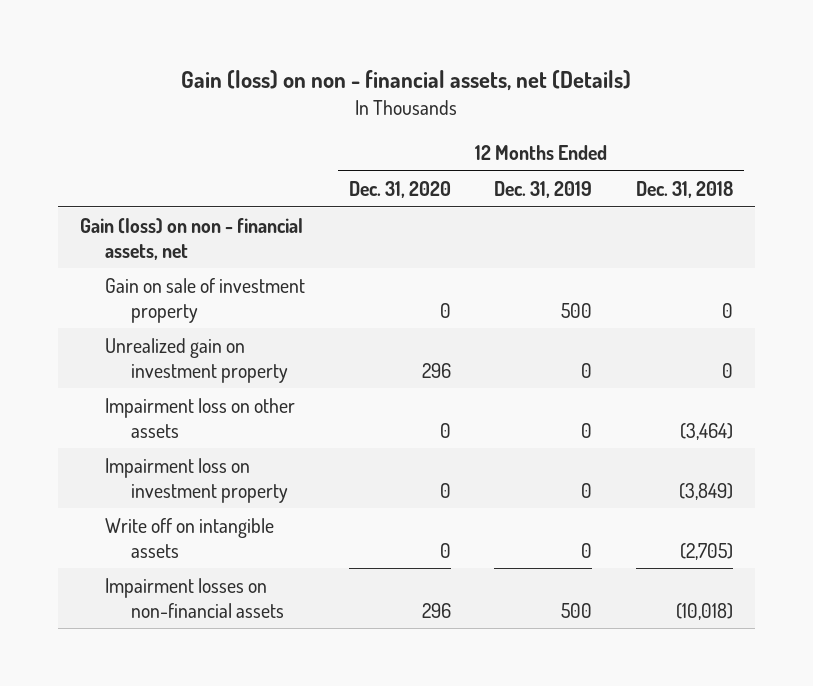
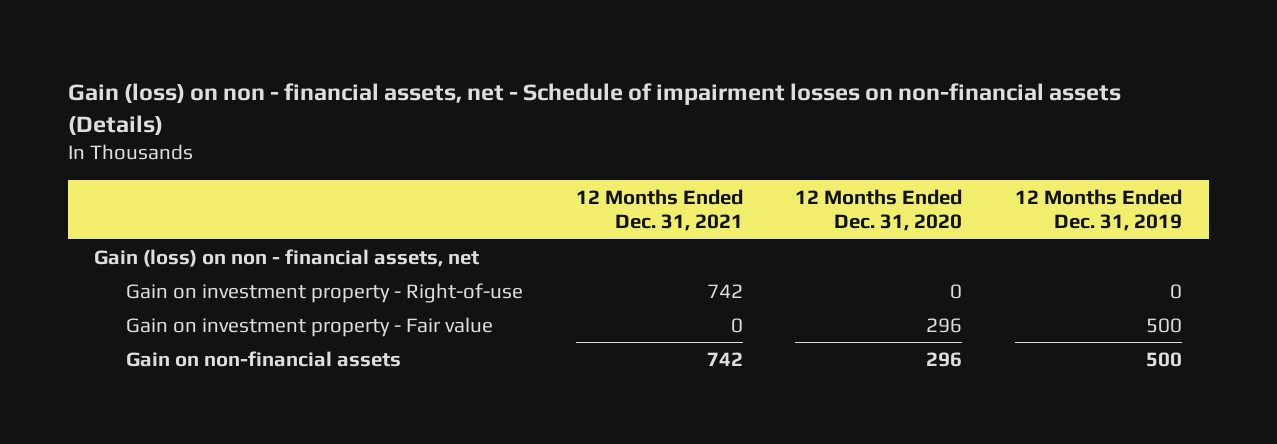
[181,70,632,92] Gain (loss) on non - financial assets, net (Details) -> [67,82,1121,135] Gain (loss) on non - financial assets, net - Schedule of impairment losses on non-financial assets (Details)
[635,180,733,198] Dec. 31, 2018 -> none
none -> [575,188,743,232] 12 Months Ended Dec. 31, 2021
[105,398,296,438] Impairment loss on other assets -> none
[105,458,288,503] Impairment loss on investment property -> none
[105,518,275,558] Write off on intangible assets -> none
[105,278,306,323] Gain on sale of investment property -> [125,282,523,303] Gain on investment property - Right-of-use
[561,302,593,318] 500 -> [1170,283,1183,299] 0
[105,338,288,383] Unrealized gain on investment property -> [125,316,493,337] Gain on investment property - Fair value
[581,362,593,378] 0 -> [1146,317,1183,333] 500
[105,578,284,618] Impairment losses on non-financial assets -> [125,350,401,367] Gain on non-financial assets

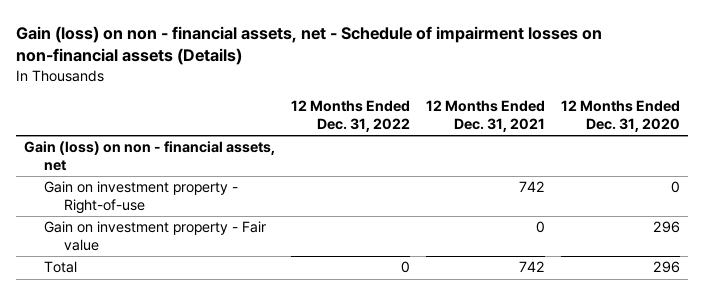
[1015,188,1183,232] 12 Months Ended Dec. 31, 2019 -> none
none -> [291,100,411,133] 12 Months Ended Dec. 31, 2022
[125,350,401,367] Gain on non-financial assets -> [44,261,78,274] Total

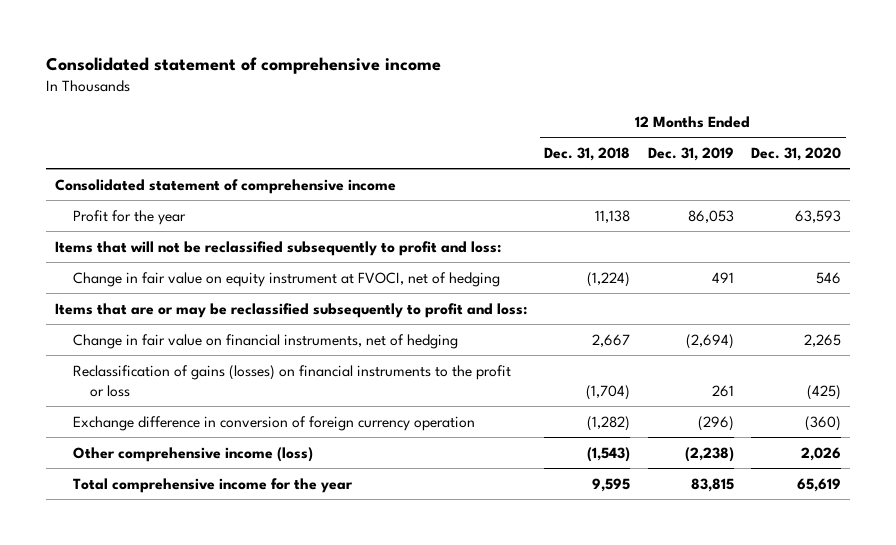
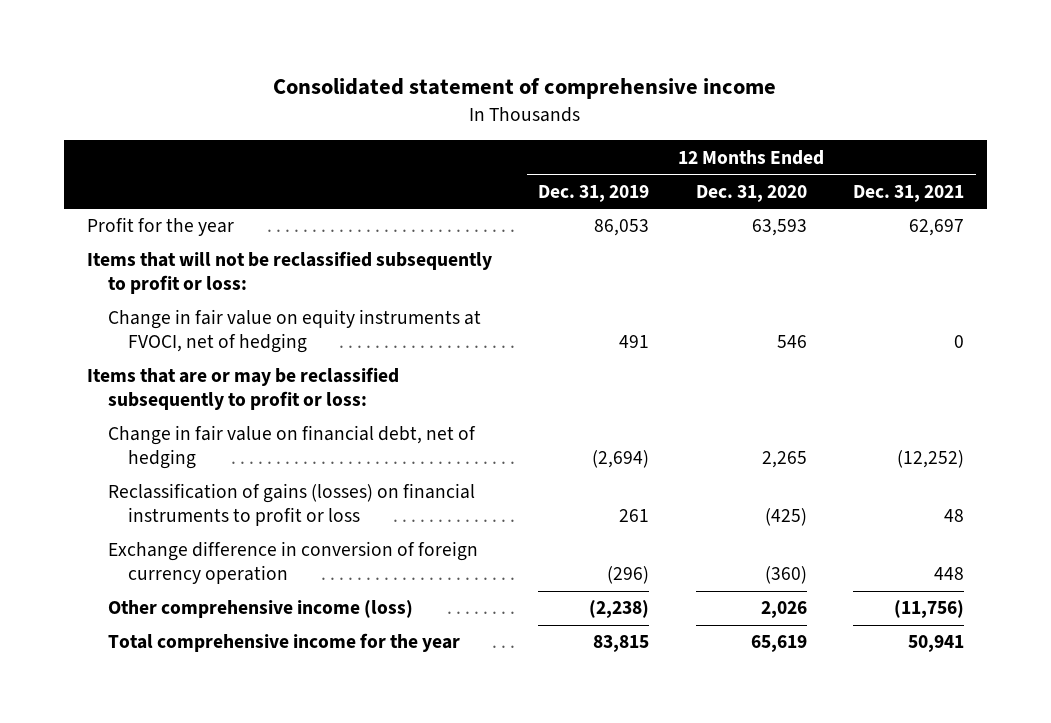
[544,147,631,162] Dec. 31, 2018 -> none
none -> [852,184,964,202] Dec. 31, 2021
[54,178,396,194] Consolidated statement of comprehensive income -> none
[54,240,501,256] Items that will not be reclassified subsequently to profit and loss: -> [86,251,492,295] Items that will not be reclassified subsequently to profit or loss:
[72,271,500,287] Change in fair value on equity instrument at FVOCI, net of hedging -> [107,309,481,354] Change in fair value on equity instruments at FVOCI, net of hedging
[54,302,527,318] Items that are or may be reclassified subsequently to profit and loss: -> [86,367,399,411] Items that are or may be reclassified subsequently to profit or loss:
[72,333,458,349] Change in fair value on financial instruments, net of hedging -> [107,425,476,470] Change in fair value on financial debt, net of hedging
[72,364,511,397] Reclassification of gains (losses) on financial instruments to the profit or loss -> [107,483,475,527] Reclassification of gains (losses) on financial instruments to profit or loss

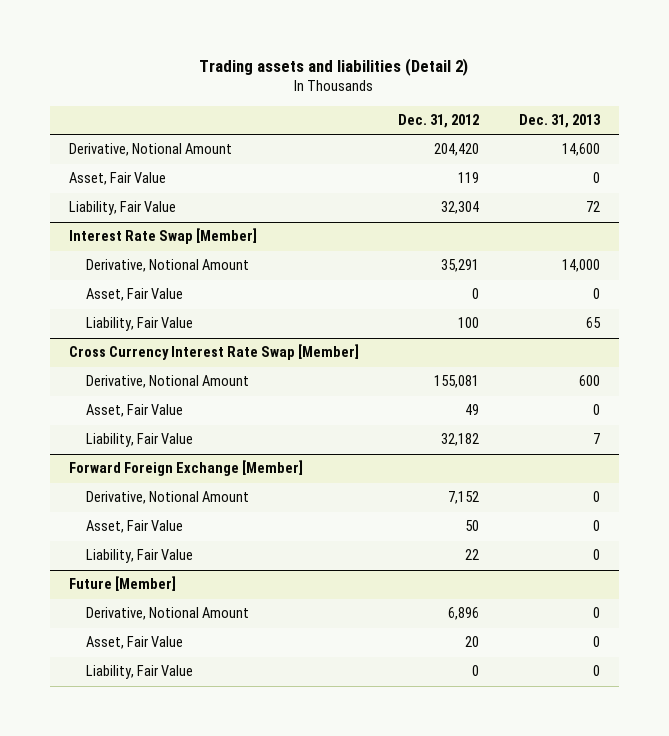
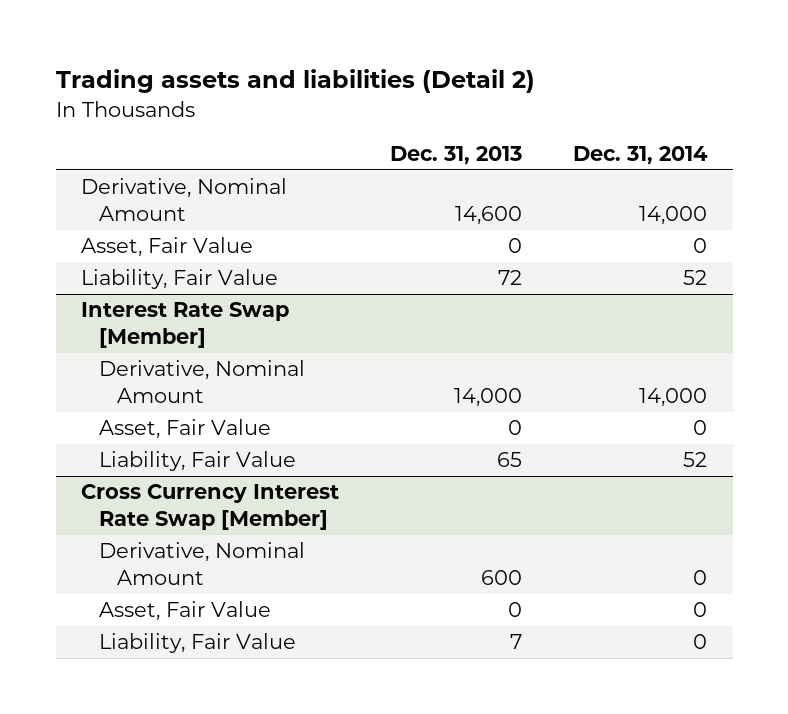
[398,114,480,129] Dec. 31, 2012 -> none
none -> [573,146,709,166] Dec. 31, 2014
[69,143,233,157] Derivative, Notional Amount -> [81,178,288,222] Derivative, Nominal Amount
[86,259,250,273] Derivative, Notional Amount -> [99,360,306,404] Derivative, Nominal Amount
[86,375,250,389] Derivative, Notional Amount -> [99,542,306,586] Derivative, Nominal Amount
[69,460,304,477] Forward Foreign Exchange [Member] -> none
[86,491,250,505] Derivative, Notional Amount -> none
[86,520,184,534] Asset, Fair Value -> none
[86,549,194,564] Liability, Fair Value -> none
[69,576,177,592] Future [Member] -> none
[86,607,250,621] Derivative, Notional Amount -> none
[86,636,184,650] Asset, Fair Value -> none
[86,665,194,680] Liability, Fair Value -> none

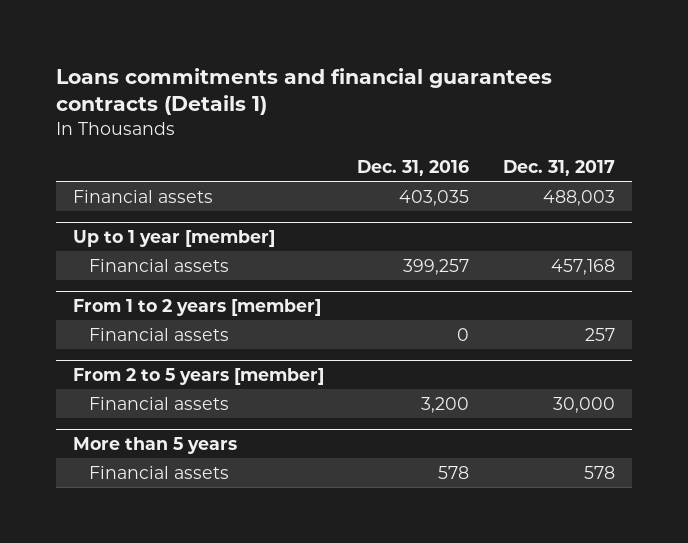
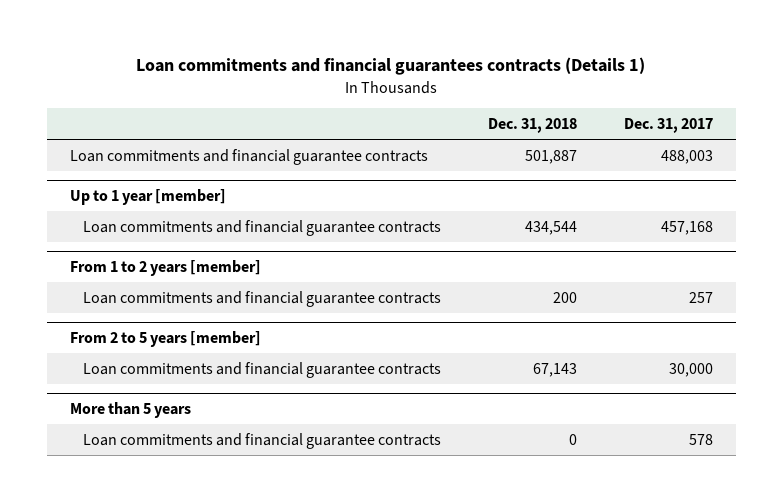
[56,67,553,116] Loans commitments and financial guarantees contracts (Details 1) -> [136,57,646,76] Loan commitments and financial guarantees contracts (Details 1)
[357,160,470,177] Dec. 31, 2016 -> none
none -> [487,118,577,134] Dec. 31, 2018
[73,189,214,203] Financial assets -> [70,148,429,165] Loan commitments and financial guarantee contracts
[88,258,229,272] Financial assets -> [82,219,441,236] Loan commitments and financial guarantee contracts
[88,327,229,341] Financial assets -> [82,290,441,307] Loan commitments and financial guarantee contracts
[88,396,229,410] Financial assets -> none
none -> [82,361,441,378] Loan commitments and financial guarantee contracts
[88,465,229,479] Financial assets -> [82,432,441,449] Loan commitments and financial guarantee contracts

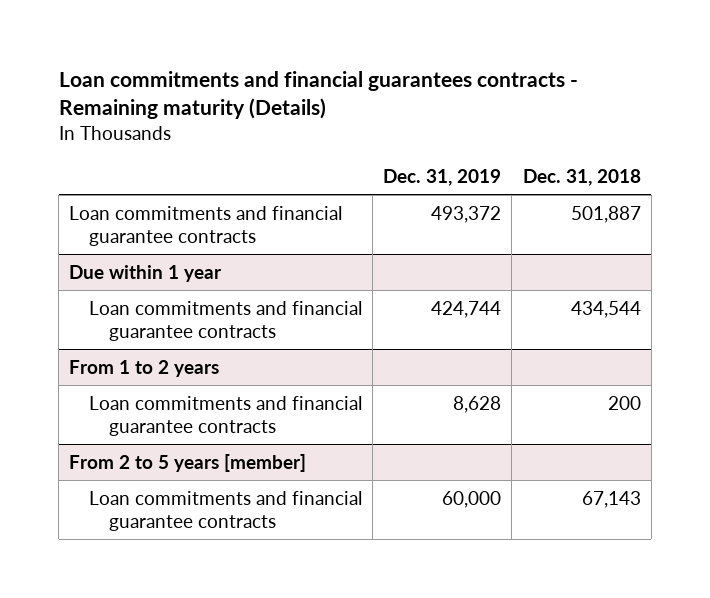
[136,57,646,76] Loan commitments and financial guarantees contracts (Details 1) -> [58,70,578,120] Loan commitments and financial guarantees contracts - Remaining maturity (Details)
[623,118,713,134] Dec. 31, 2017 -> none
none -> [383,168,502,186] Dec. 31, 2019
[70,188,227,205] Up to 1 year [member] -> [69,264,223,282] Due within 1 year
[70,259,262,276] From 1 to 2 years [member] -> [69,359,220,377] From 1 to 2 years
[70,401,192,418] More than 5 years -> none
[82,432,441,449] Loan commitments and financial guarantee contracts -> none

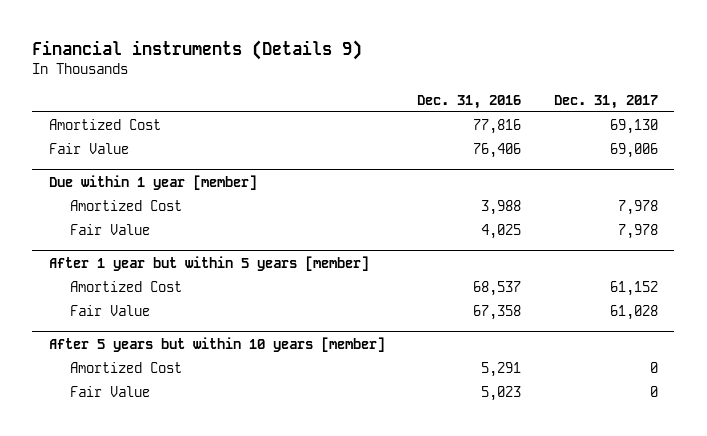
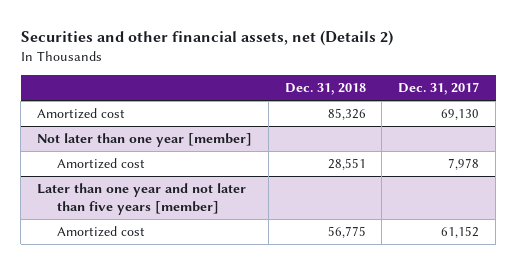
[32,39,363,60] Financial instruments (Details 9) -> [20,30,393,47] Securities and other financial assets, net (Details 2)
[417,94,522,109] Dec. 31, 2016 -> none
none -> [284,83,366,96] Dec. 31, 2018
[48,143,129,155] Fair Value -> none
[70,224,151,236] Fair Value -> none
[70,305,151,317] Fair Value -> none
[48,336,385,352] After 5 years but within 10 years [member] -> none
[70,362,183,374] Amortized Cost -> none
[70,386,151,398] Fair Value -> none
[48,119,161,131] Amortized Cost -> [36,108,125,120] Amortized cost
[48,174,257,190] Due within 1 year [member] -> [36,133,252,148] Not later than one year [member]
[70,200,183,212] Amortized Cost -> [56,158,145,170] Amortized cost
[48,255,369,271] After 1 year but within 5 years [member] -> [36,183,246,216] Later than one year and not later than five years [member]
[70,281,183,293] Amortized Cost -> [56,226,145,238] Amortized cost

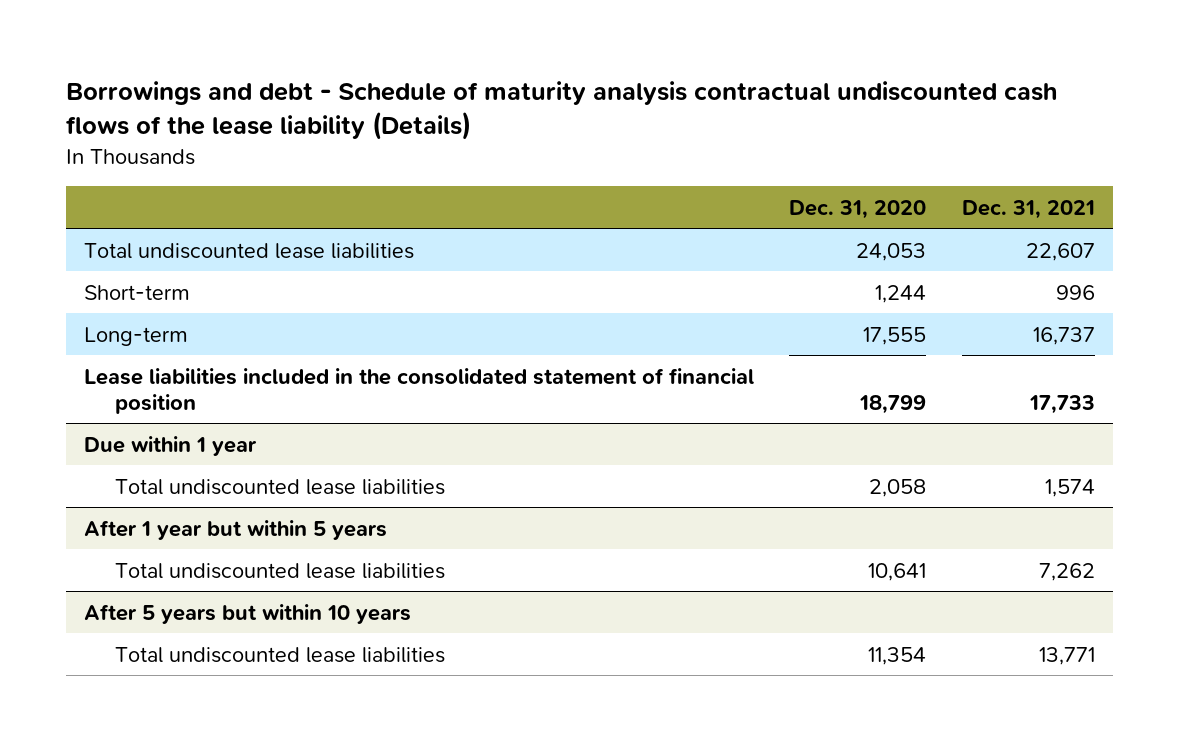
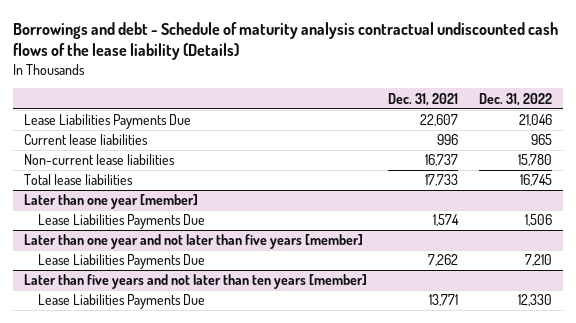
[789,199,927,219] Dec. 31, 2020 -> none
none -> [479,92,553,106] Dec. 31, 2022
[83,242,414,259] Total undiscounted lease liabilities -> [23,114,191,130] Lease Liabilities Payments Due
[83,284,190,300] Short-term -> [23,134,148,146] Current lease liabilities
[83,326,188,346] Long-term -> [23,154,175,166] Non-current lease liabilities
[83,367,754,414] Lease liabilities included in the consolidated statement of financial position -> [23,174,133,186] Total lease liabilities
[83,435,257,456] Due within 1 year -> [23,194,198,210] Later than one year [member]
[115,478,446,495] Total undiscounted lease liabilities -> [37,214,205,230] Lease Liabilities Payments Due
[83,519,387,540] After 1 year but within 5 years -> [23,234,363,250] Later than one year and not later than five years [member]
[115,562,446,579] Total undiscounted lease liabilities -> [37,254,205,270] Lease Liabilities Payments Due
[83,603,411,624] After 5 years but within 10 years -> [23,274,367,290] Later than five years and not later than ten years [member]
[115,646,446,663] Total undiscounted lease liabilities -> [37,294,205,310] Lease Liabilities Payments Due

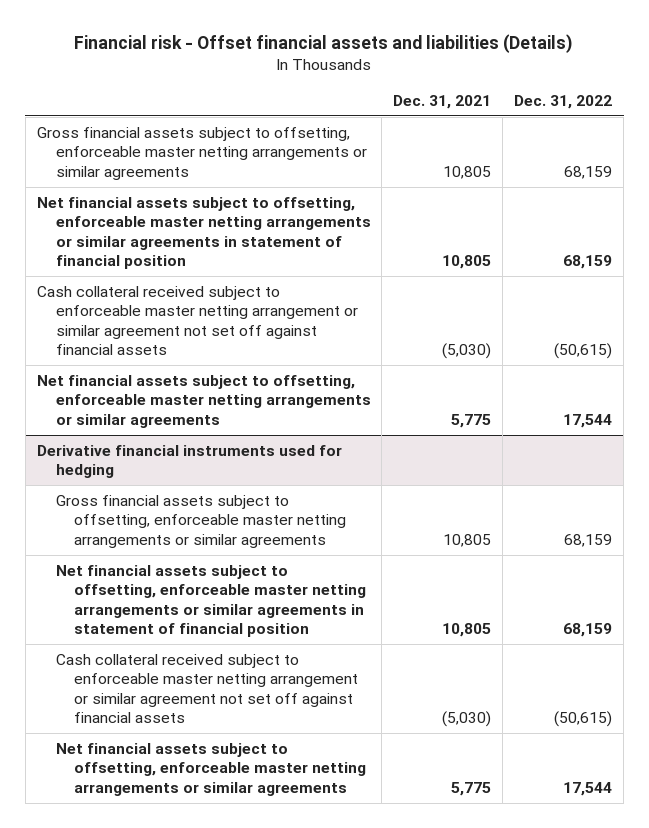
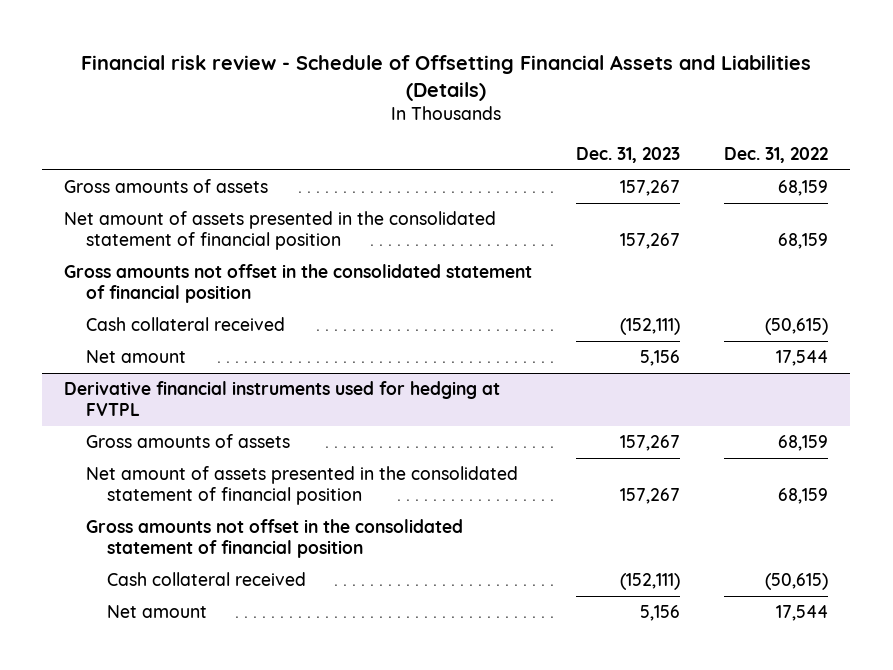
[74,33,574,53] Financial risk - Offset financial assets and liabilities (Details) -> [81,54,812,101] Financial risk review - Schedule of Offsetting Financial Assets and Liabilities (Details)
[393,94,492,109] Dec. 31, 2021 -> none
none -> [576,147,681,164] Dec. 31, 2023
[36,126,367,180] Gross financial assets subject to offsetting, enforceable master netting arrangements or similar agreements -> [64,179,269,194] Gross amounts of assets
[36,196,371,270] Net financial assets subject to offsetting, enforceable master netting arrangements or similar agreements in statement of financial position -> [64,211,497,250] Net amount of assets presented in the consolidated statement of financial position
none -> [64,264,533,303] Gross amounts not offset in the consolidated statement of financial position
[36,285,358,356] Cash collateral received subject to enforceable master netting arrangement or similar agreement not set off against financial assets -> [85,317,285,332] Cash collateral received
[36,374,371,428] Net financial assets subject to offsetting, enforceable master netting arrangements or similar agreements -> [85,350,186,364] Net amount
[36,444,342,479] Derivative financial instruments used for hedging -> [64,381,501,416] Derivative financial instruments used for hedging at FVTPL
[55,494,347,548] Gross financial assets subject to offsetting, enforceable master netting arrangements or similar agreements -> [85,434,290,449] Gross amounts of assets
[55,564,367,638] Net financial assets subject to offsetting, enforceable master netting arrangements or similar agreements in statement of financial position -> [85,466,518,505] Net amount of assets presented in the consolidated statement of financial position
none -> [85,519,463,558] Gross amounts not offset in the consolidated statement of financial position
[55,653,359,724] Cash collateral received subject to enforceable master netting arrangement or similar agreement not set off against financial assets -> [106,572,306,587] Cash collateral received
[55,742,367,796] Net financial assets subject to offsetting, enforceable master netting arrangements or similar agreements -> [106,605,207,619] Net amount

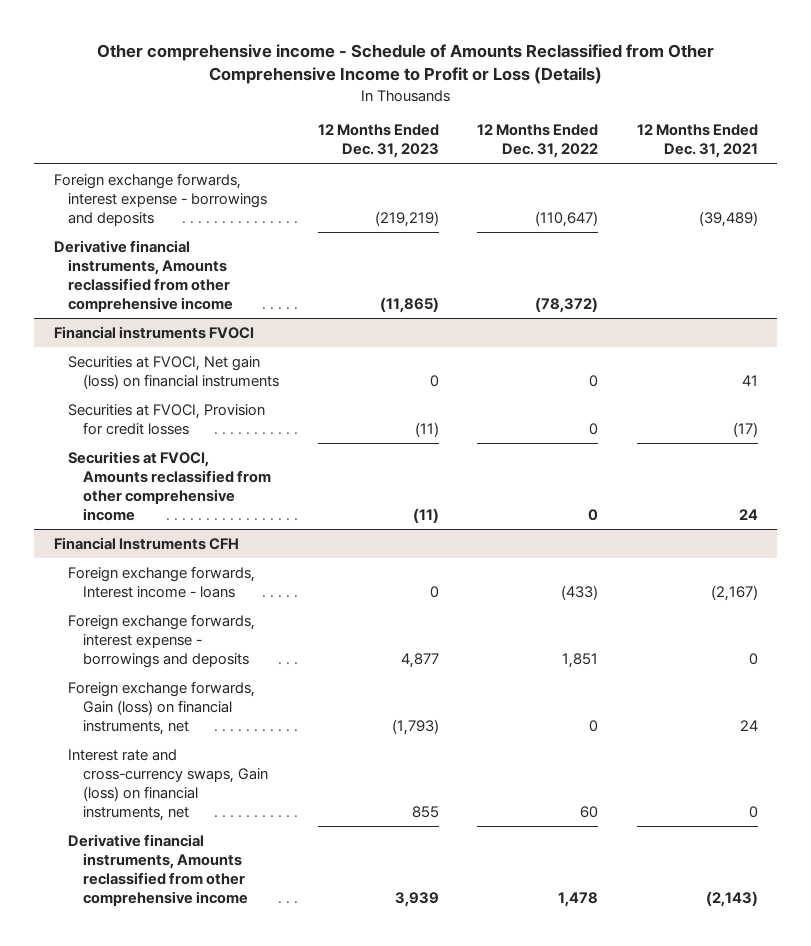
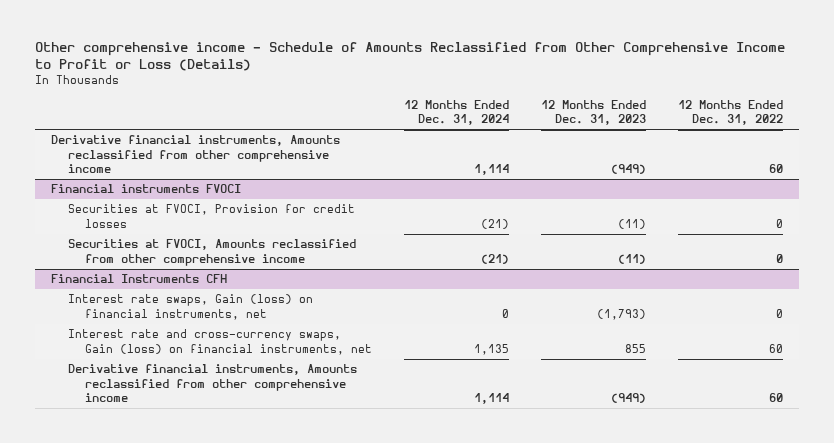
[636,124,758,159] 12 Months Ended Dec. 31, 2021 -> none
none -> [403,99,509,125] 12 Months Ended Dec. 31, 2024
[53,172,268,226] Foreign exchange forwards, interest expense - borrowings and deposits -> none
[379,296,439,313] (11,865) -> [610,163,646,174] (949)
[535,296,599,313] (78,372) -> [768,163,783,173] 60
[68,355,280,389] Securities at FVOCI, Net gain (loss) on financial instruments -> none
[68,565,256,598] Foreign exchange forwards, Interest income - loans -> none
[68,613,256,668] Foreign exchange forwards, interest expense - borrowings and deposits -> none
[68,680,256,735] Foreign exchange forwards, Gain (loss) on financial instruments, net -> [68,294,314,320] Interest rate swaps, Gain (loss) on financial instruments, net
[394,891,439,907] 3,939 -> [610,392,646,403] (949)
[558,891,599,907] 1,478 -> [768,392,783,402] 60

